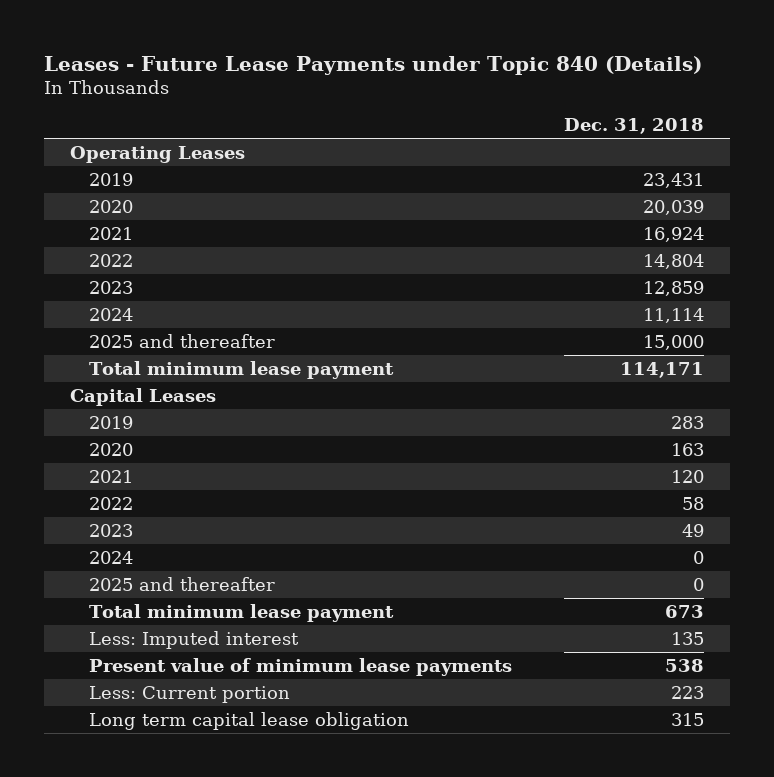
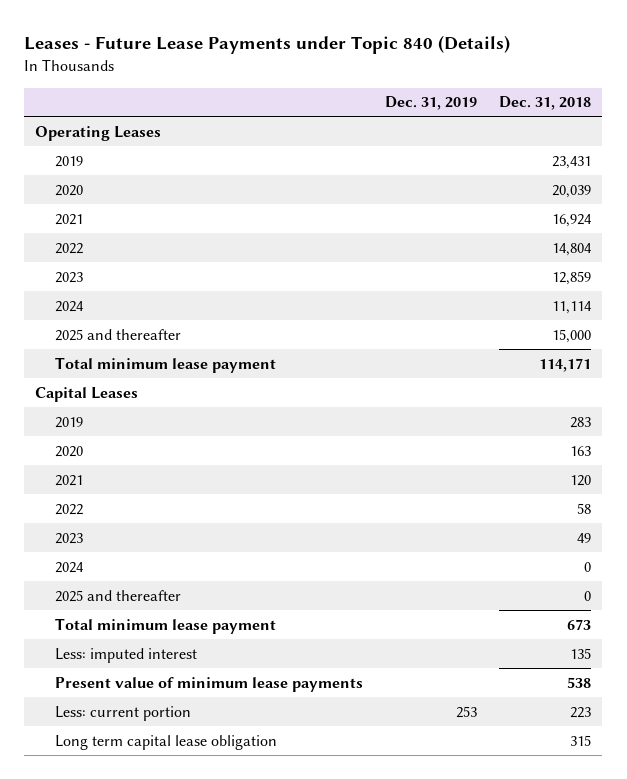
none -> [385,96,478,111] Dec. 31, 2019
[88,630,299,649] Less: Imputed interest -> [54,647,197,663] Less: imputed interest
[88,685,290,703] Less: Current portion -> [54,705,191,721] Less: current portion

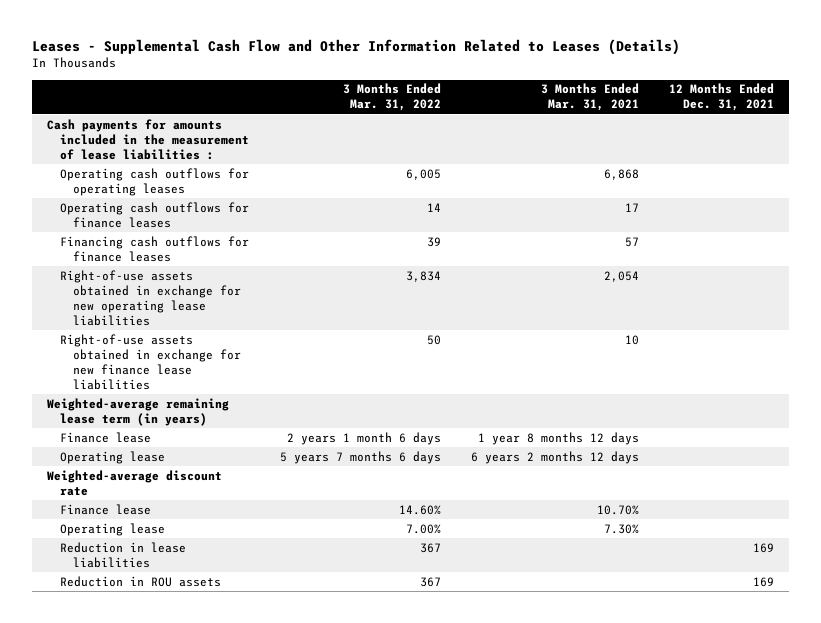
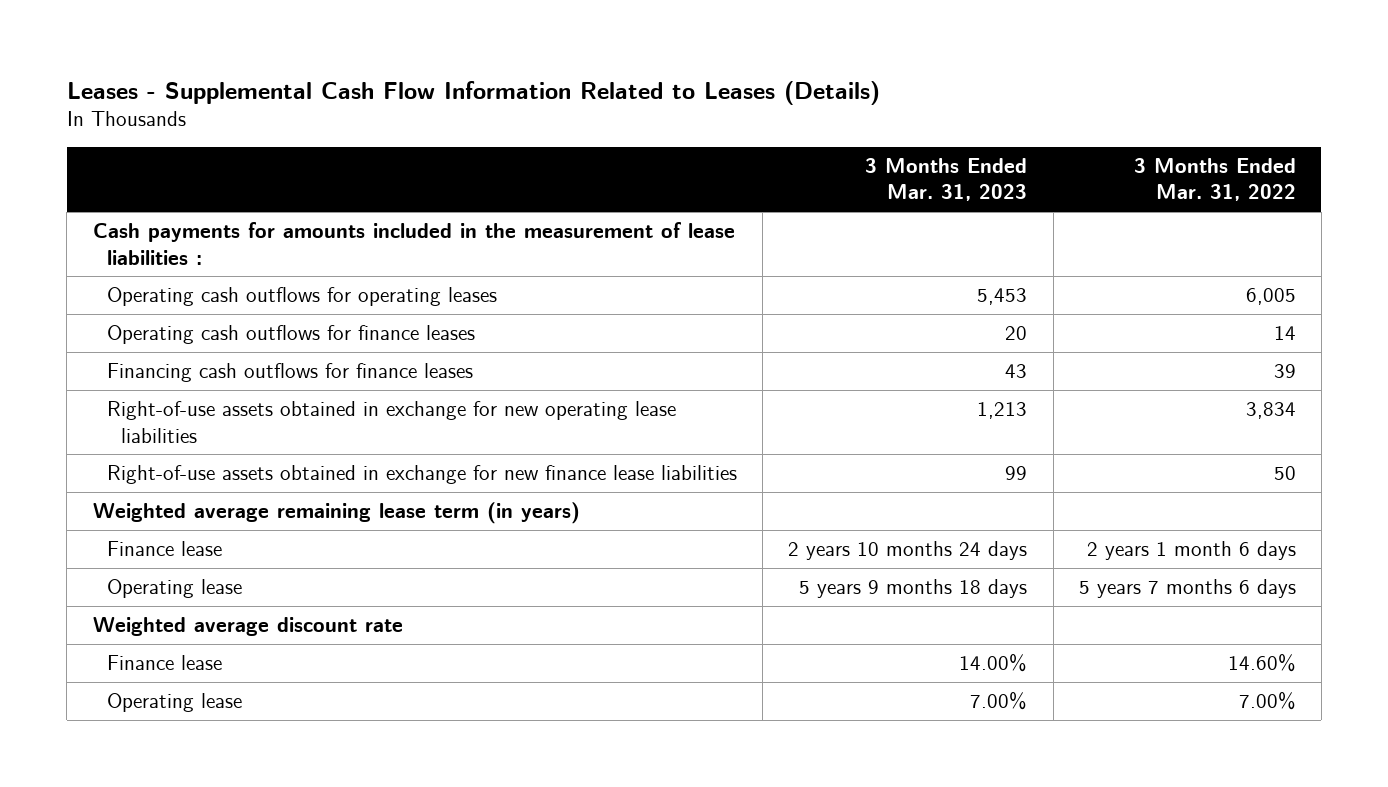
[32,39,681,56] Leases - Supplemental Cash Flow and Other Information Related to Leases (Details) -> [66,80,880,105] Leases - Supplemental Cash Flow Information Related to Leases (Details)
[540,83,639,112] 3 Months Ended Mar. 31, 2021 -> none
[668,83,774,112] 12 Months Ended Dec. 31, 2021 -> none
none -> [865,157,1028,202] 3 Months Ended Mar. 31, 2023
[47,397,230,426] Weighted-average remaining lease term (in years) -> [92,502,580,525] Weighted average remaining lease term (in years)
[47,469,223,496] Weighted-average discount rate -> [92,617,403,637] Weighted average discount rate
[60,541,187,568] Reduction in lease liabilities -> none
[60,575,222,587] Reduction in ROU assets -> none

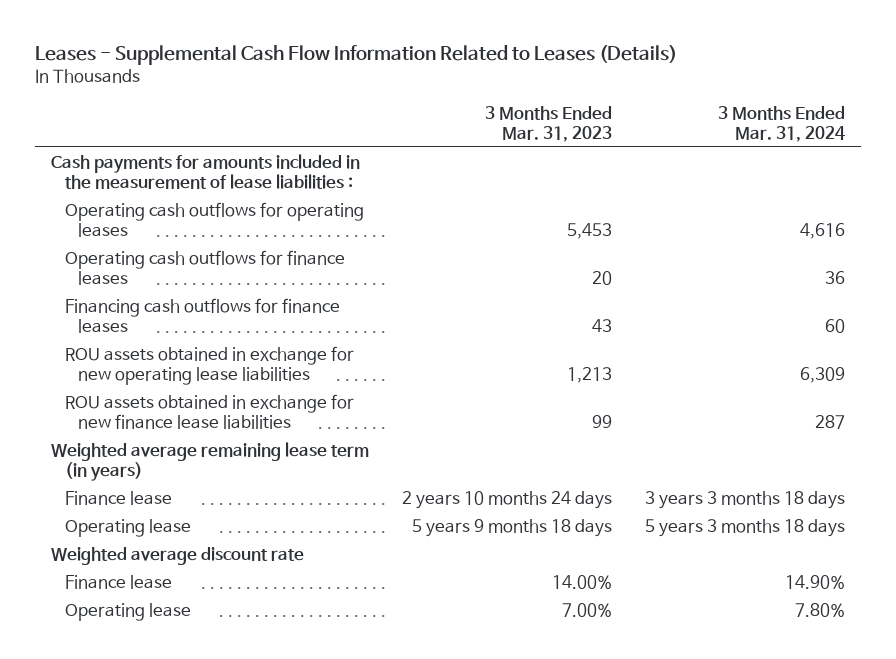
[1133,157,1296,202] 3 Months Ended Mar. 31, 2022 -> none
none -> [717,105,845,142] 3 Months Ended Mar. 31, 2024
[106,401,676,443] Right-of-use assets obtained in exchange for new operating lease liabilities -> [64,345,354,386] ROU assets obtained in exchange for new operating lease liabilities
[106,465,737,485] Right-of-use assets obtained in exchange for new finance lease liabilities -> [64,393,354,430] ROU assets obtained in exchange for new finance lease liabilities

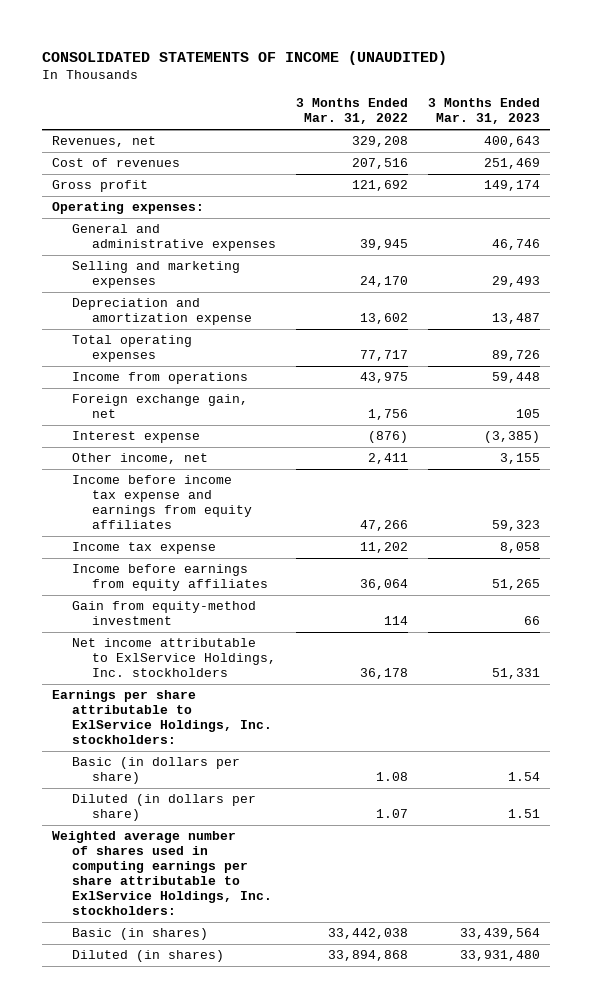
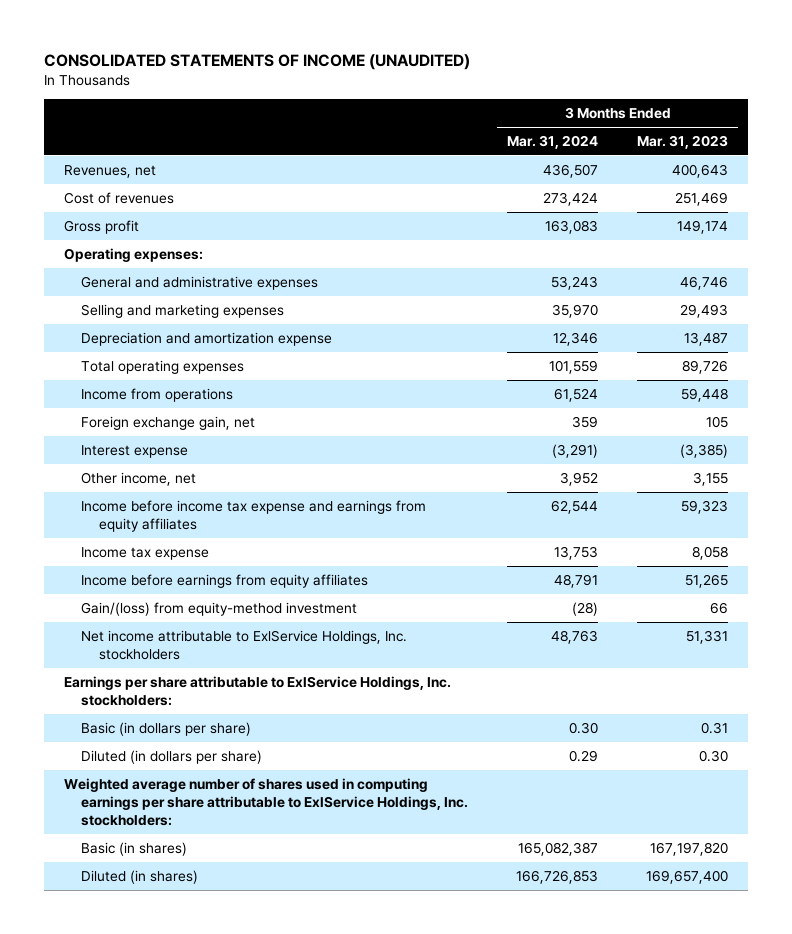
[295,98,408,125] 3 Months Ended Mar. 31, 2022 -> none
none -> [507,135,599,150] Mar. 31, 2024
[71,601,256,626] Gain from equity-method investment -> [81,601,358,616] Gain/(loss) from equity-method investment
[508,772,541,782] 1.54 -> [701,721,729,734] 0.31
[508,809,541,819] 1.51 -> [699,749,729,762] 0.30
[460,928,541,940] 33,439,564 -> [650,841,729,856] 167,197,820
[460,950,541,962] 33,931,480 -> [646,869,729,884] 169,657,400

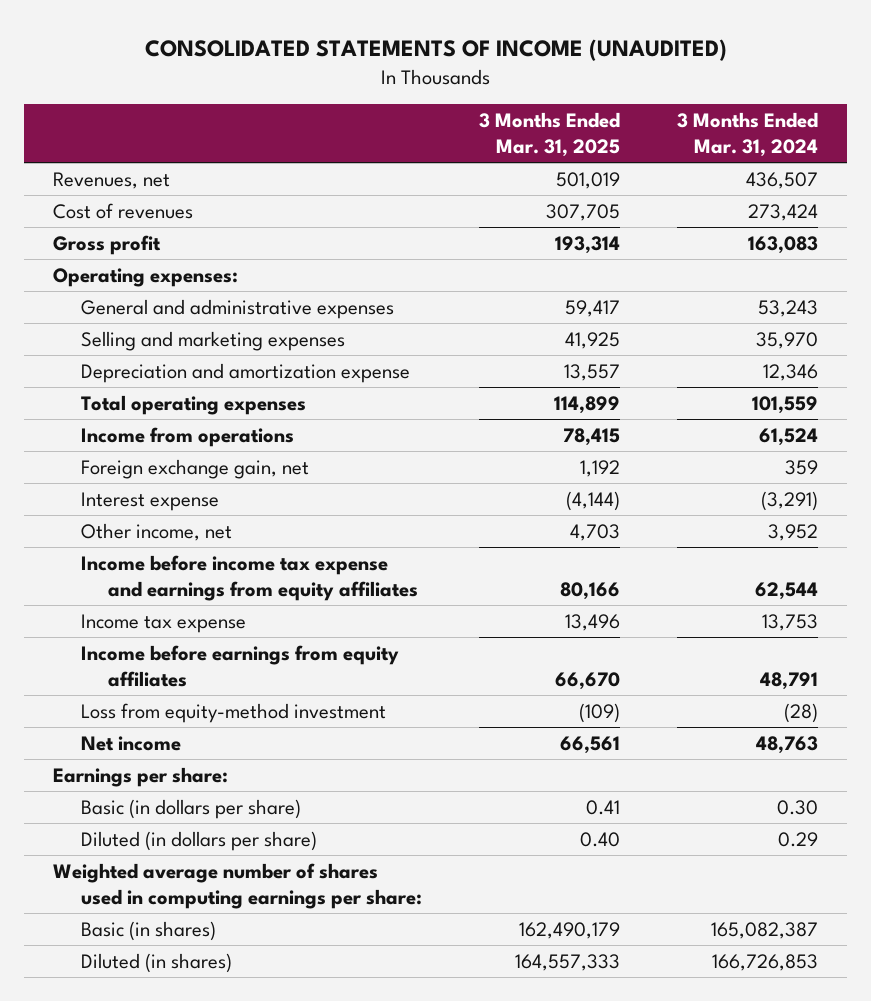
[637,135,729,150] Mar. 31, 2023 -> none
none -> [478,111,620,157] 3 Months Ended Mar. 31, 2025
[81,601,358,616] Gain/(loss) from equity-method investment -> [80,702,386,723] Loss from equity-method investment
[81,629,408,660] Net income attributable to ExlService Holdings, Inc. stockholders -> [80,735,181,751] Net income
[63,675,451,706] Earnings per share attributable to ExlService Holdings, Inc. stockholders: -> [53,766,229,787] Earnings per share:
[63,777,469,826] Weighted average number of shares used in computing earnings per share attributable to ExlService Holdings, Inc. stockholders: -> [53,862,422,909] Weighted average number of shares used in computing earnings per share:

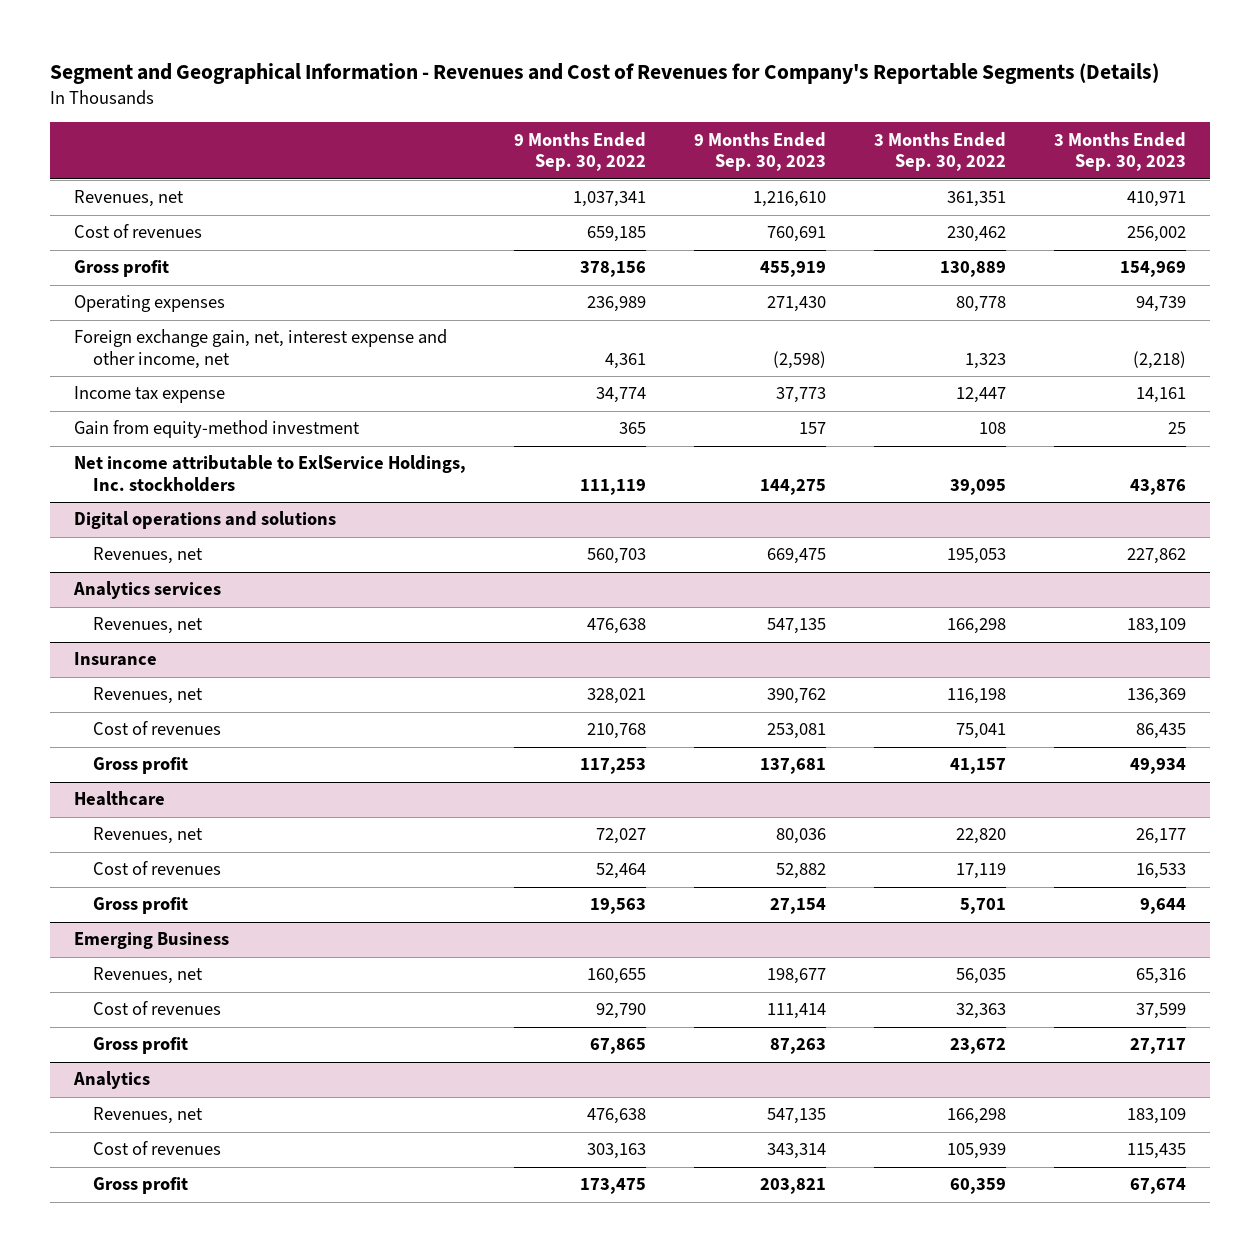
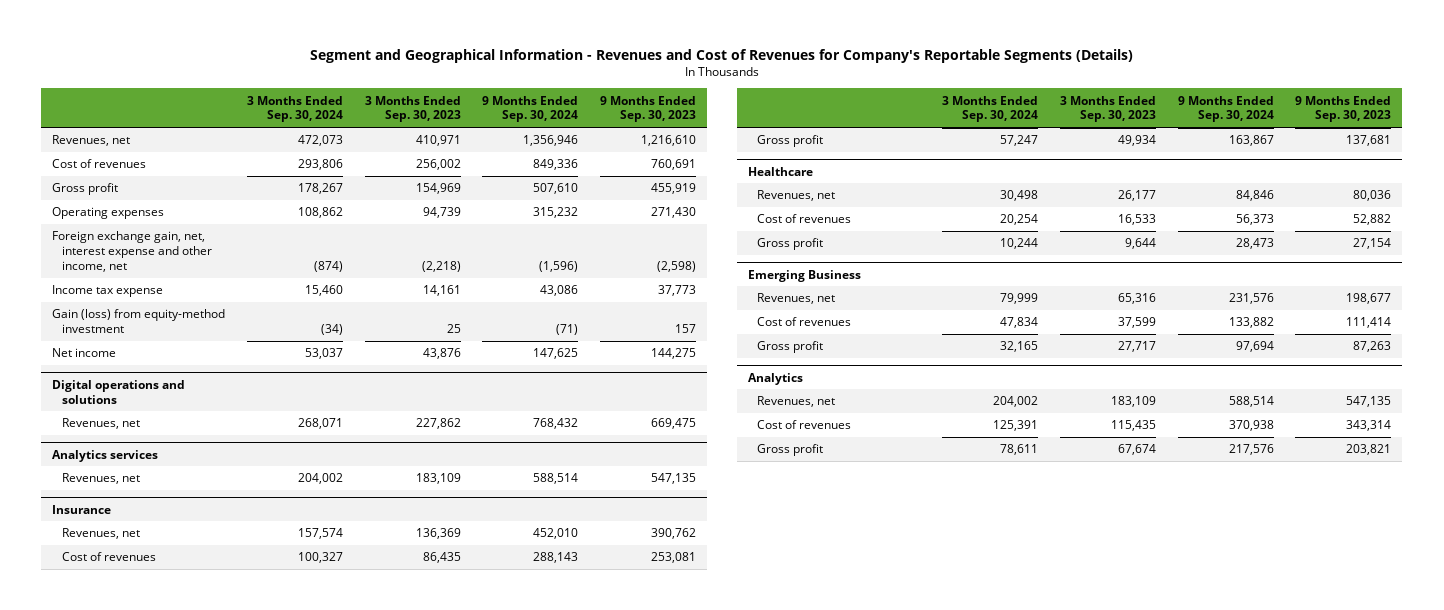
[513,131,646,172] 9 Months Ended Sep. 30, 2022 -> none
[873,131,1006,172] 3 Months Ended Sep. 30, 2022 -> none
none -> [246,95,343,123] 3 Months Ended Sep. 30, 2024
none -> [482,95,579,123] 9 Months Ended Sep. 30, 2024
[74,420,361,439] Gain from equity-method investment -> [52,309,226,334] Gain (loss) from equity-method investment
[74,455,467,493] Net income attributable to ExlService Holdings, Inc. stockholders -> [52,348,117,358] Net income

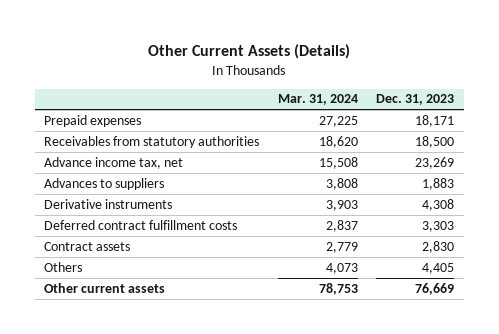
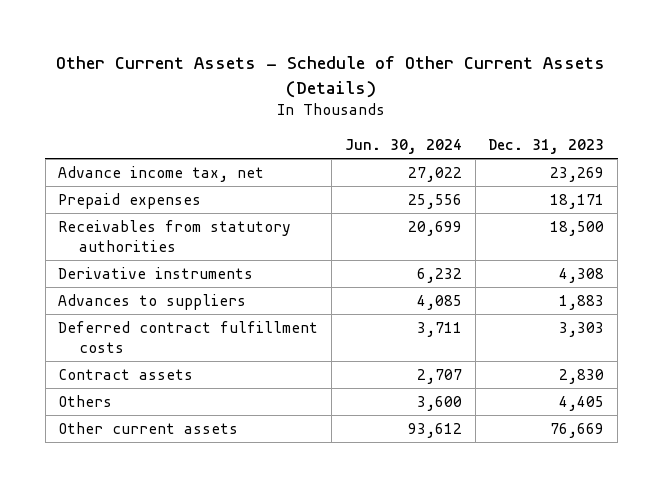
[148,44,351,60] Other Current Assets (Details) -> [56,56,606,98] Other Current Assets - Schedule of Other Current Assets (Details)
[277,94,358,106] Mar. 31, 2024 -> none
none -> [344,138,462,154] Jun. 30, 2024
[44,156,184,169] Advance income tax, net -> [58,166,265,183] Advance income tax, net
[44,177,165,190] Advances to suppliers -> [58,294,247,311] Advances to suppliers

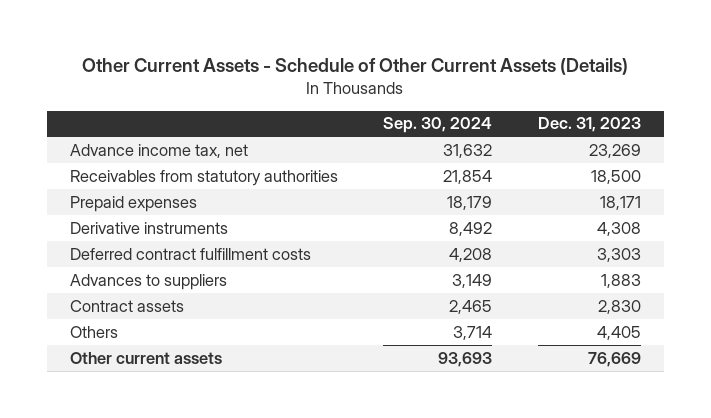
[344,138,462,154] Jun. 30, 2024 -> none
none -> [383,117,493,134] Sep. 30, 2024
[58,193,202,210] Prepaid expenses -> [69,195,197,212] Prepaid expenses
[58,294,247,311] Advances to suppliers -> [69,273,227,290] Advances to suppliers

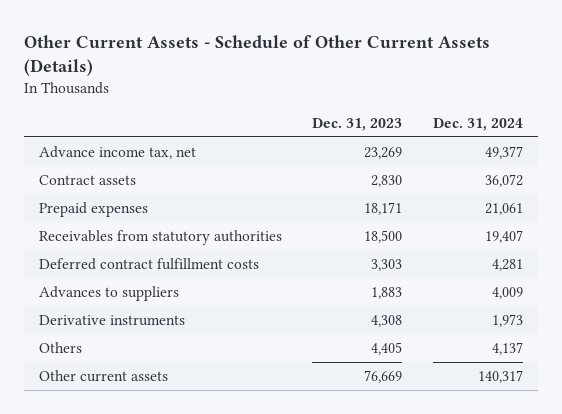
[383,117,493,134] Sep. 30, 2024 -> none
none -> [432,117,523,131] Dec. 31, 2024
[69,299,184,312] Contract assets -> [39,175,137,186] Contract assets
[69,169,338,186] Receivables from statutory authorities -> [39,230,283,246] Receivables from statutory authorities
[69,221,228,234] Derivative instruments -> [39,315,186,327] Derivative instruments

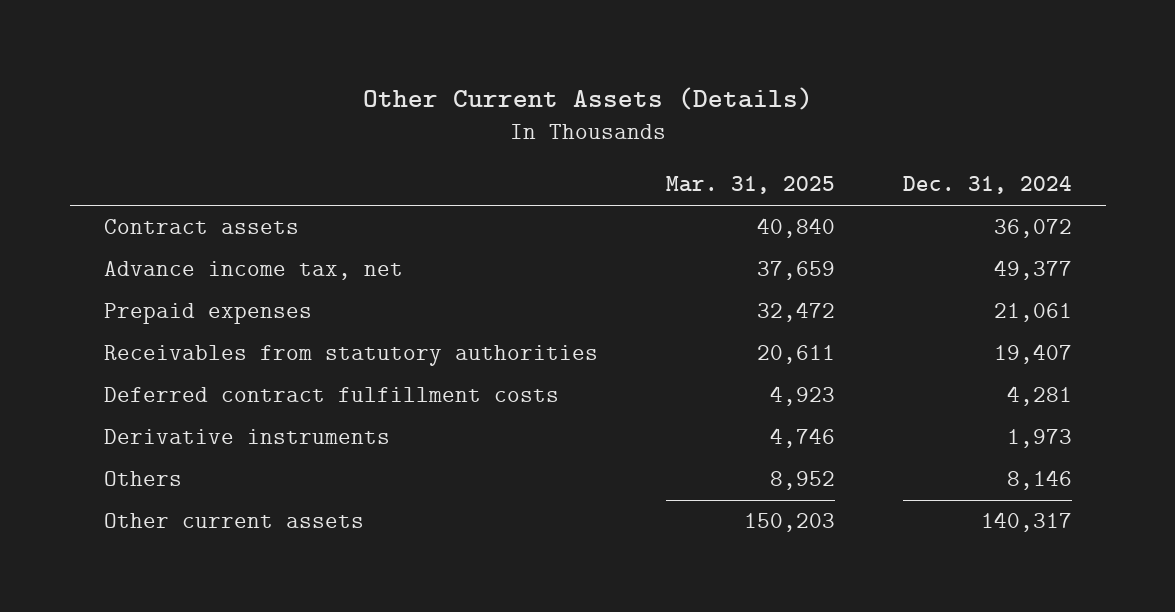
[23,34,490,77] Other Current Assets - Schedule of Other Current Assets (Details) -> [362,86,813,110] Other Current Assets (Details)
[312,117,403,131] Dec. 31, 2023 -> none
none -> [665,176,835,195] Mar. 31, 2025
[39,146,197,160] Advance income tax, net -> [103,261,403,281] Advance income tax, net
[39,286,180,302] Advances to suppliers -> none
[491,342,523,356] 4,137 -> [1006,470,1072,491] 8,146

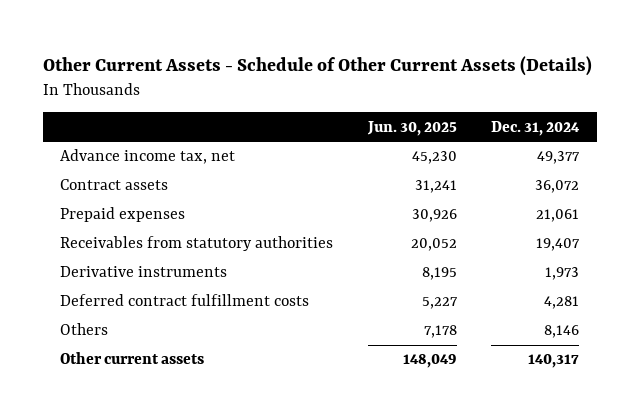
[362,86,813,110] Other Current Assets (Details) -> [42,55,592,76] Other Current Assets - Schedule of Other Current Assets (Details)
[665,176,835,195] Mar. 31, 2025 -> none
none -> [366,120,457,136] Jun. 30, 2025
[103,219,299,235] Contract assets -> [60,179,169,191] Contract assets
[103,387,559,403] Deferred contract fulfillment costs -> [60,294,310,307] Deferred contract fulfillment costs

